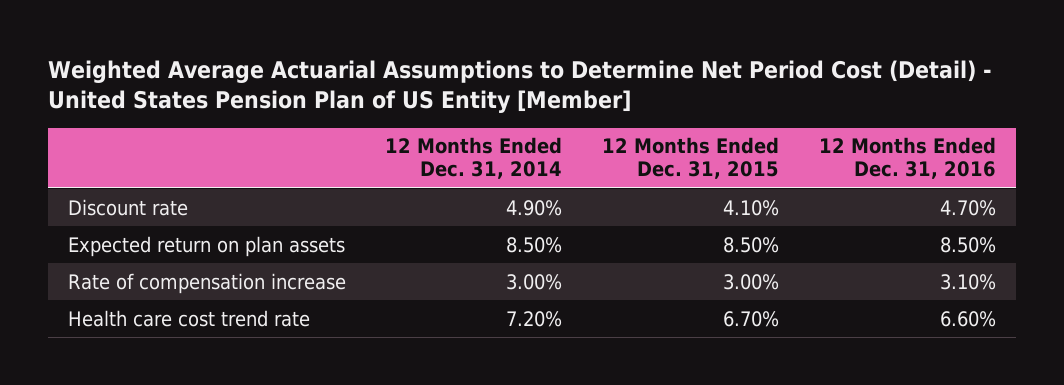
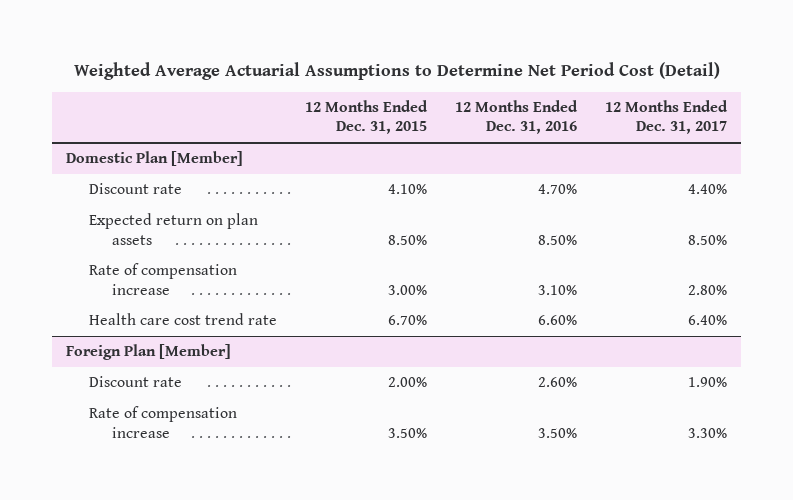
[47,59,992,114] Weighted Average Actuarial Assumptions to Determine Net Period Cost (Detail) - United States Pension Plan of US Entity [Member] -> [73,62,720,81] Weighted Average Actuarial Assumptions to Determine Net Period Cost (Detail)
[385,137,563,180] 12 Months Ended Dec. 31, 2014 -> none
none -> [604,100,728,135] 12 Months Ended Dec. 31, 2017
none -> [66,151,244,167] Domestic Plan [Member]
none -> [66,344,232,361] Foreign Plan [Member]
none -> [89,376,183,388] Discount rate
none -> [89,406,238,438] Rate of compensation increase

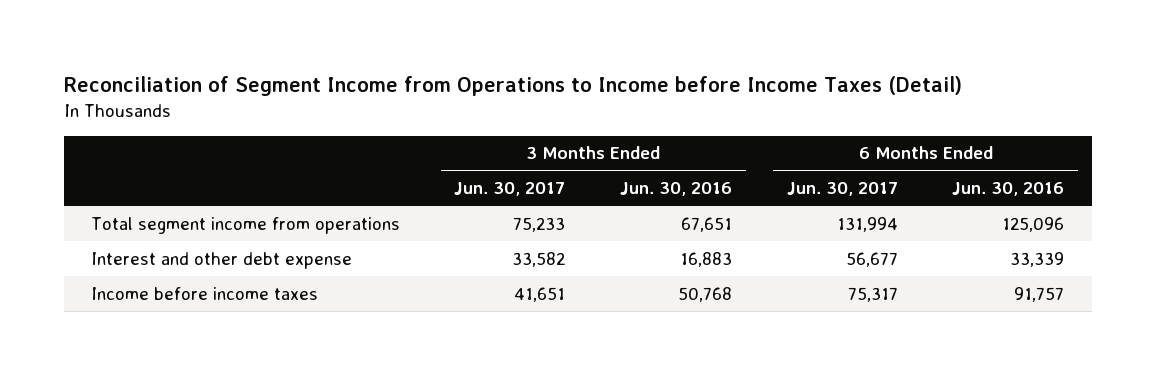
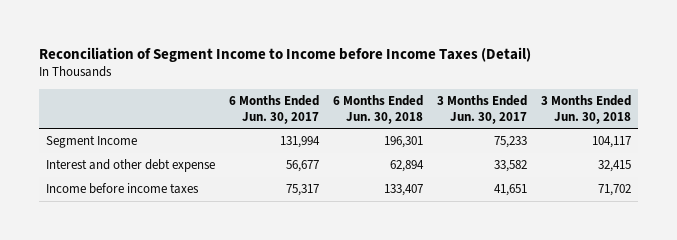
[63,76,962,97] Reconciliation of Segment Income from Operations to Income before Income Taxes (Detail) -> [38,46,531,62] Reconciliation of Segment Income to Income before Income Taxes (Detail)
[620,182,733,197] Jun. 30, 2016 -> none
[952,182,1065,197] Jun. 30, 2016 -> none
none -> [332,95,423,124] 6 Months Ended Jun. 30, 2018
none -> [541,95,632,124] 3 Months Ended Jun. 30, 2018
[90,216,400,234] Total segment income from operations -> [45,135,137,149] Segment Income

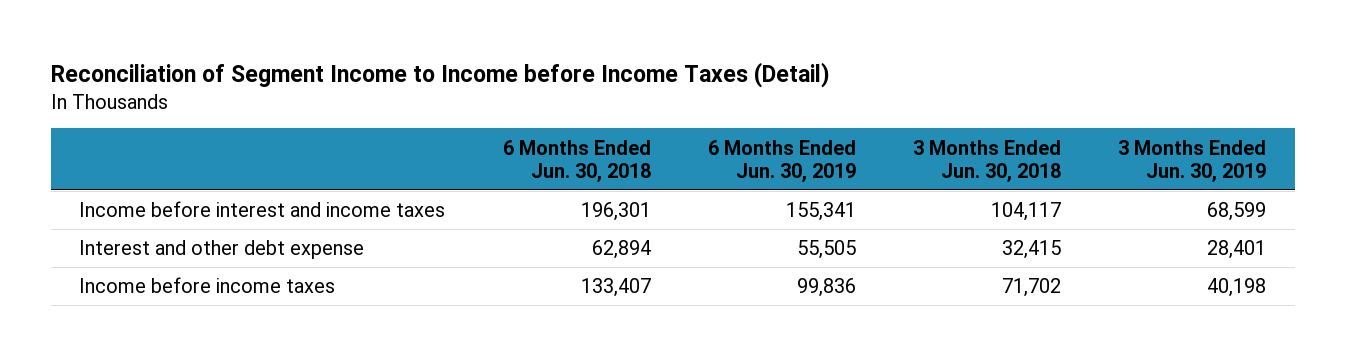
[228,95,319,124] 6 Months Ended Jun. 30, 2017 -> none
[437,95,528,124] 3 Months Ended Jun. 30, 2017 -> none
none -> [707,139,856,183] 6 Months Ended Jun. 30, 2019
none -> [1118,139,1267,183] 3 Months Ended Jun. 30, 2019
[45,135,137,149] Segment Income -> [79,201,446,218] Income before interest and income taxes

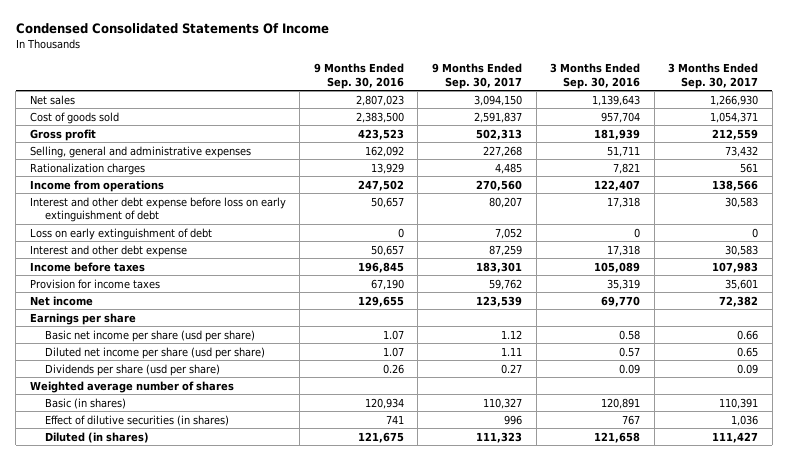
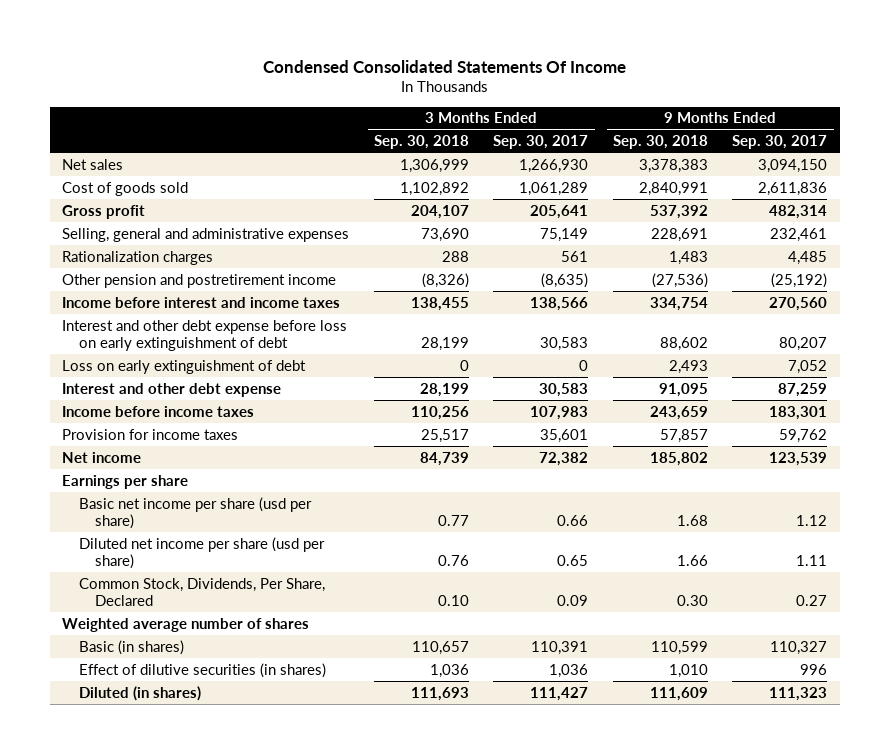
[313,62,404,89] 9 Months Ended Sep. 30, 2016 -> none
[550,62,641,89] 3 Months Ended Sep. 30, 2016 -> none
none -> [373,135,469,150] Sep. 30, 2018
none -> [612,135,708,150] Sep. 30, 2018
[473,111,522,123] 2,591,837 -> [758,181,828,196] 2,611,836
[710,111,759,123] 1,054,371 -> [519,181,589,196] 1,061,289
[475,128,522,140] 502,313 -> [769,204,828,219] 482,314
[712,128,759,140] 212,559 -> [530,204,589,219] 205,641
[482,145,522,157] 227,268 -> [770,227,828,242] 232,461
[725,145,759,157] 73,432 -> [540,227,589,242] 75,149
none -> [62,273,337,288] Other pension and postretirement income
[29,179,164,192] Income from operations -> [62,296,341,308] Income before interest and income taxes
[29,261,145,272] Income before taxes -> [62,405,255,417] Income before income taxes
[44,363,220,376] Dividends per share (usd per share) -> [78,577,325,606] Common Stock, Dividends, Per Share, Declared

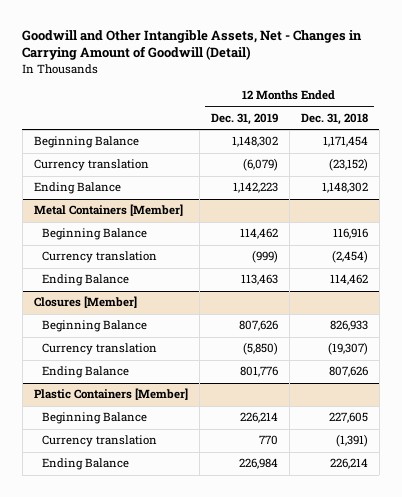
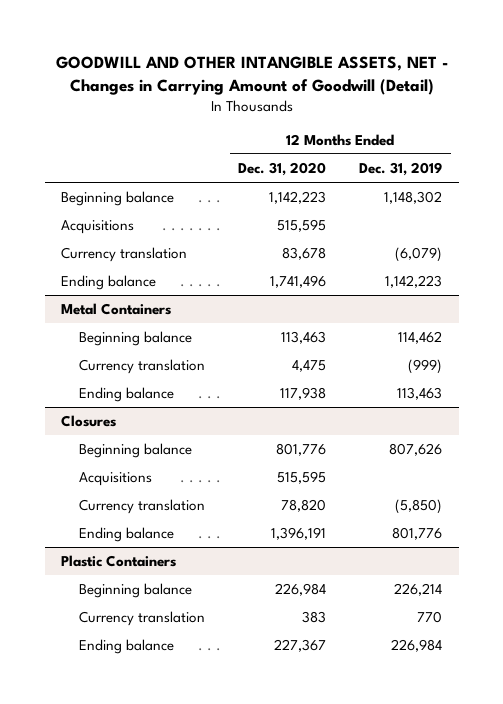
[22,29,363,61] Goodwill and Other Intangible Assets, Net - Changes in Carrying Amount of Goodwill (Detail) -> [55,55,448,95] GOODWILL AND OTHER INTANGIBLE ASSETS, NET - Changes in Carrying Amount of Goodwill (Detail)
[300,112,368,125] Dec. 31, 2018 -> none
none -> [238,161,327,176] Dec. 31, 2020
[33,136,139,149] Beginning Balance -> [61,191,175,207] Beginning balance
none -> [61,220,135,235] Acquisitions
[33,182,121,195] Ending Balance -> [61,275,157,291] Ending balance
[33,204,183,217] Metal Containers [Member] -> [61,303,172,316] Metal Containers
[42,228,148,241] Beginning Balance -> [78,331,192,347] Beginning balance
[42,274,130,287] Ending Balance -> [78,387,174,403] Ending balance
[33,296,137,309] Closures [Member] -> [61,415,117,428] Closures
[42,320,148,333] Beginning Balance -> [78,443,192,459] Beginning balance
none -> [78,472,152,487] Acquisitions
[42,366,130,379] Ending Balance -> [78,527,174,543] Ending balance
[33,388,188,401] Plastic Containers [Member] -> [61,555,177,568] Plastic Containers
[42,412,148,425] Beginning Balance -> [78,583,192,599] Beginning balance
[42,458,130,471] Ending Balance -> [78,639,174,655] Ending balance

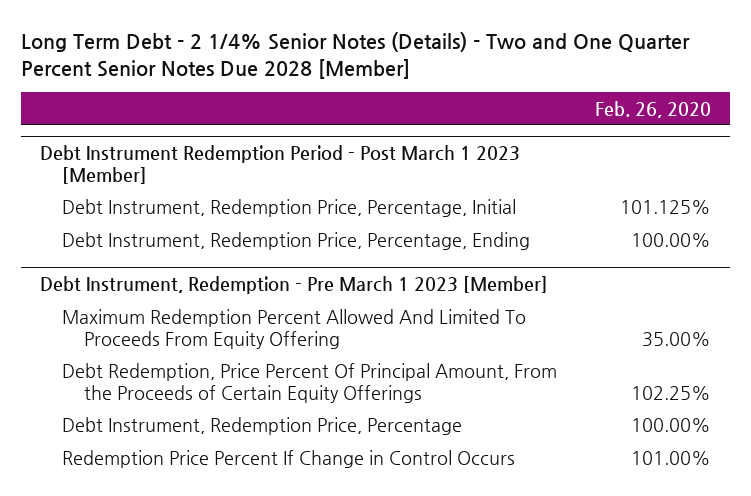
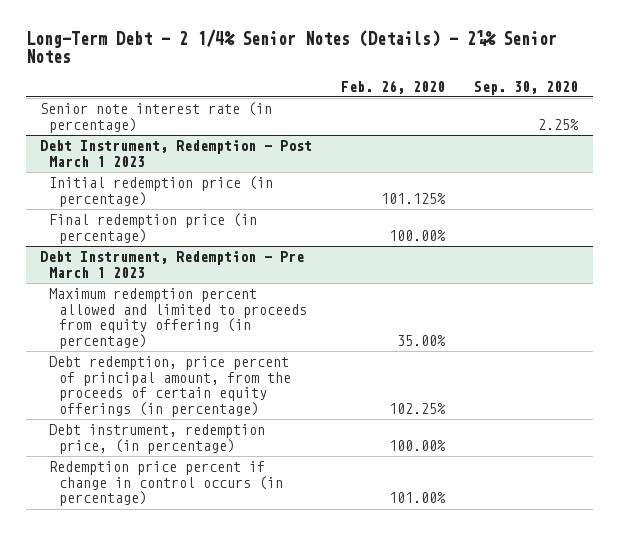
[21,32,691,79] Long Term Debt - 2 1/4% Senior Notes (Details) - Two and One Quarter Percent Senior Notes Due 2028 [Member] -> [25,28,557,64] Long-Term Debt - 2 1/4% Senior Notes (Details) - 2¼% Senior Notes
none -> [474,80,579,95] Sep. 30, 2020
none -> [40,102,273,133] Senior note interest rate (in percentage)
[40,145,521,185] Debt Instrument Redemption Period - Post March 1 2023 [Member] -> [40,140,313,167] Debt Instrument, Redemption - Post March 1 2023
[62,199,517,218] Debt Instrument, Redemption Price, Percentage, Initial -> [49,176,274,207] Initial redemption price (in percentage)
[62,232,531,251] Debt Instrument, Redemption Price, Percentage, Ending -> [49,213,258,244] Final redemption price (in percentage)
[40,276,549,295] Debt Instrument, Redemption - Pre March 1 2023 [Member] -> [40,251,305,278] Debt Instrument, Redemption - Pre March 1 2023
[62,309,527,350] Maximum Redemption Percent Allowed And Limited To Proceeds From Equity Offering -> [49,288,307,350] Maximum redemption percent allowed and limited to proceeds from equity offering (in percentage)
[62,363,558,404] Debt Redemption, Price Percent Of Principal Amount, From the Proceeds of Certain Equity Offerings -> [49,356,291,418] Debt redemption, price percent of principal amount, from the proceeds of certain equity offerings (in percentage)
[62,417,463,436] Debt Instrument, Redemption Price, Percentage -> [49,424,266,454] Debt instrument, redemption price, (in percentage)
[62,450,516,469] Redemption Price Percent If Change in Control Occurs -> [49,461,283,507] Redemption price percent if change in control occurs (in percentage)

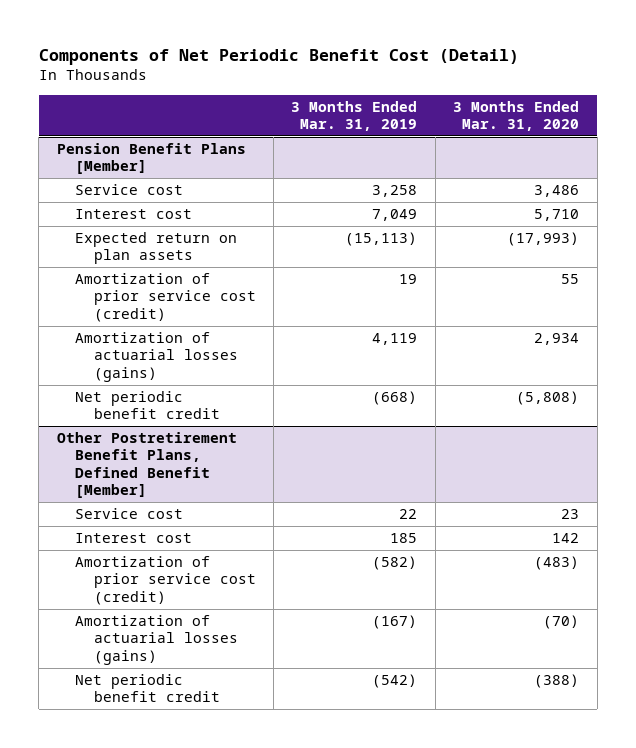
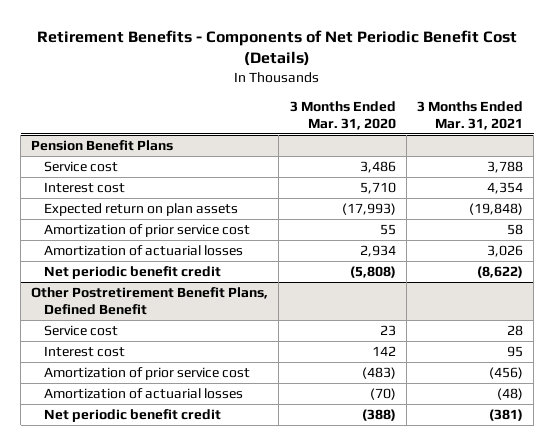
[38,49,519,66] Components of Net Periodic Benefit Cost (Detail) -> [37,29,518,67] Retirement Benefits - Components of Net Periodic Benefit Cost (Details)
[291,100,418,132] 3 Months Ended Mar. 31, 2019 -> none
none -> [417,100,524,131] 3 Months Ended Mar. 31, 2021
[56,142,246,175] Pension Benefit Plans [Member] -> [31,139,174,151] Pension Benefit Plans
[75,272,256,322] Amortization of prior service cost (credit) -> [43,223,250,237] Amortization of prior service cost
[75,331,238,382] Amortization of actuarial losses (gains) -> [43,244,243,256] Amortization of actuarial losses
[56,431,237,499] Other Postretirement Benefit Plans, Defined Benefit [Member] -> [31,286,269,316] Other Postretirement Benefit Plans, Defined Benefit
[75,555,256,605] Amortization of prior service cost (credit) -> [43,366,250,380] Amortization of prior service cost
[75,614,238,665] Amortization of actuarial losses (gains) -> [43,387,243,399] Amortization of actuarial losses

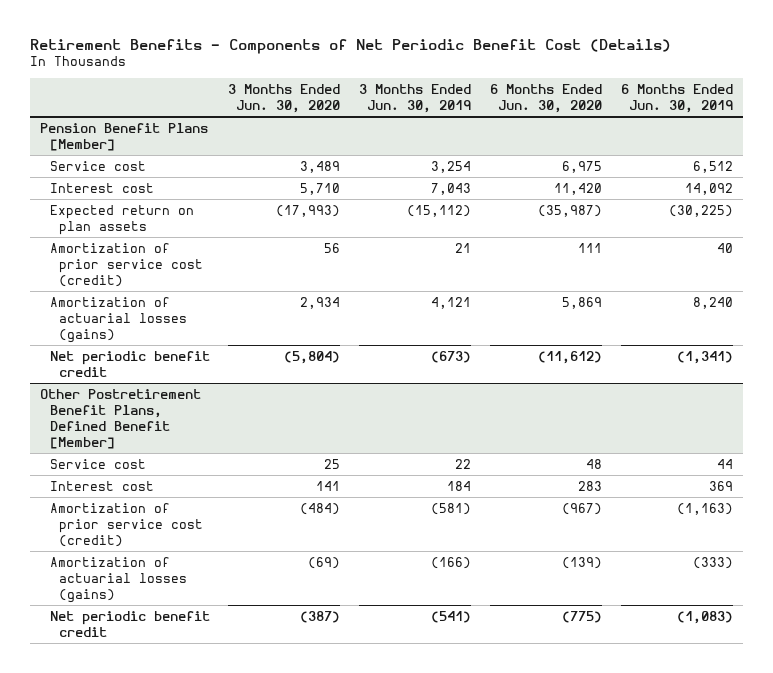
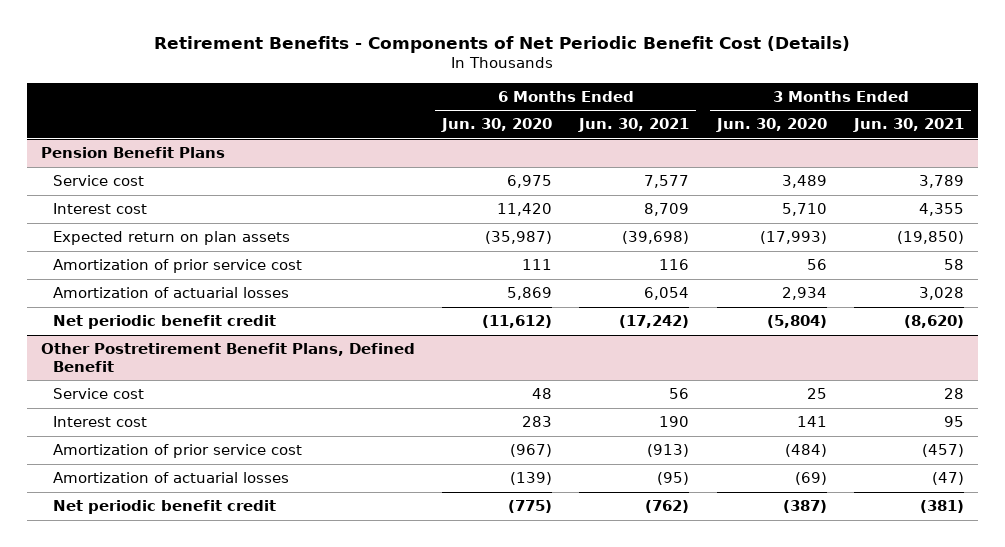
[359,84,472,114] 3 Months Ended Jun. 30, 2019 -> none
[621,84,734,114] 6 Months Ended Jun. 30, 2019 -> none
none -> [578,118,690,133] Jun. 30, 2021
none -> [853,118,965,133] Jun. 30, 2021
[39,122,208,151] Pension Benefit Plans [Member] -> [40,147,225,159] Pension Benefit Plans
[49,242,204,287] Amortization of prior service cost (credit) -> [53,259,303,274] Amortization of prior service cost
[49,296,188,343] Amortization of actuarial losses (gains) -> [53,287,290,299] Amortization of actuarial losses
[39,388,201,449] Other Postretirement Benefit Plans, Defined Benefit [Member] -> [40,343,415,372] Other Postretirement Benefit Plans, Defined Benefit
[49,502,204,547] Amortization of prior service cost (credit) -> [53,444,303,459] Amortization of prior service cost
[49,556,188,603] Amortization of actuarial losses (gains) -> [53,472,290,484] Amortization of actuarial losses

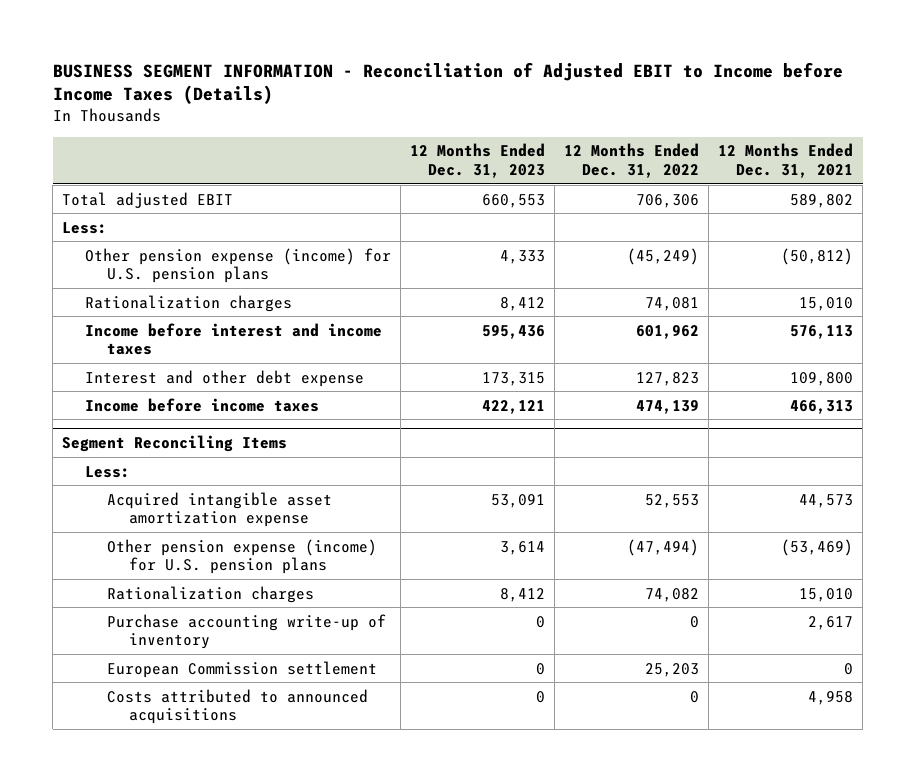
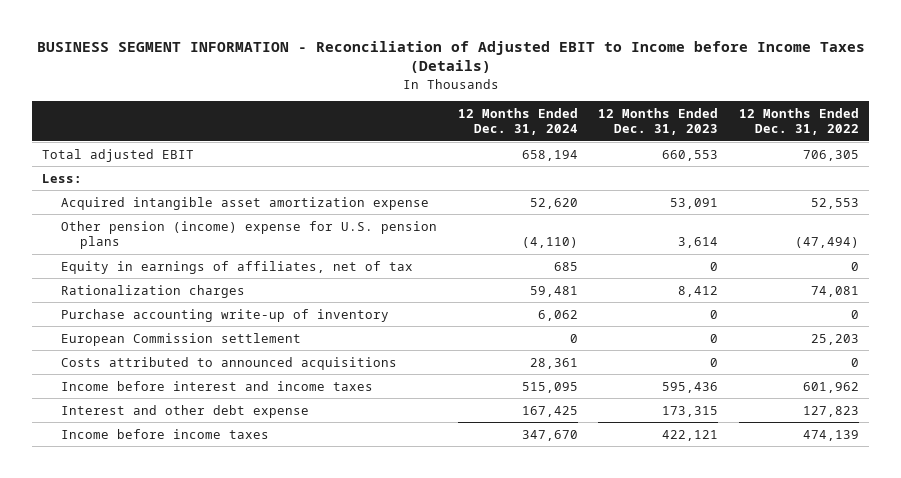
[717,143,853,178] 12 Months Ended Dec. 31, 2021 -> none
none -> [457,107,578,136] 12 Months Ended Dec. 31, 2024
[62,221,108,234] Less: -> none
[84,247,391,284] Other pension expense (income) for U.S. pension plans -> none
[62,434,288,452] Segment Reconciling Items -> none
[635,193,699,208] 706,306 -> [802,149,859,161] 706,305
[106,585,314,603] Rationalization charges -> none
[106,538,377,575] Other pension expense (income) for U.S. pension plans -> [61,220,438,250] Other pension (income) expense for U.S. pension plans
none -> [61,260,414,274] Equity in earnings of affiliates, net of tax
[84,294,292,312] Rationalization charges -> [61,284,246,298] Rationalization charges
[84,322,382,356] Income before interest and income taxes -> [61,380,374,391] Income before interest and income taxes
[84,369,364,387] Interest and other debt expense -> [61,404,310,418] Interest and other debt expense
[84,397,319,412] Income before income taxes -> [61,428,270,439] Income before income taxes

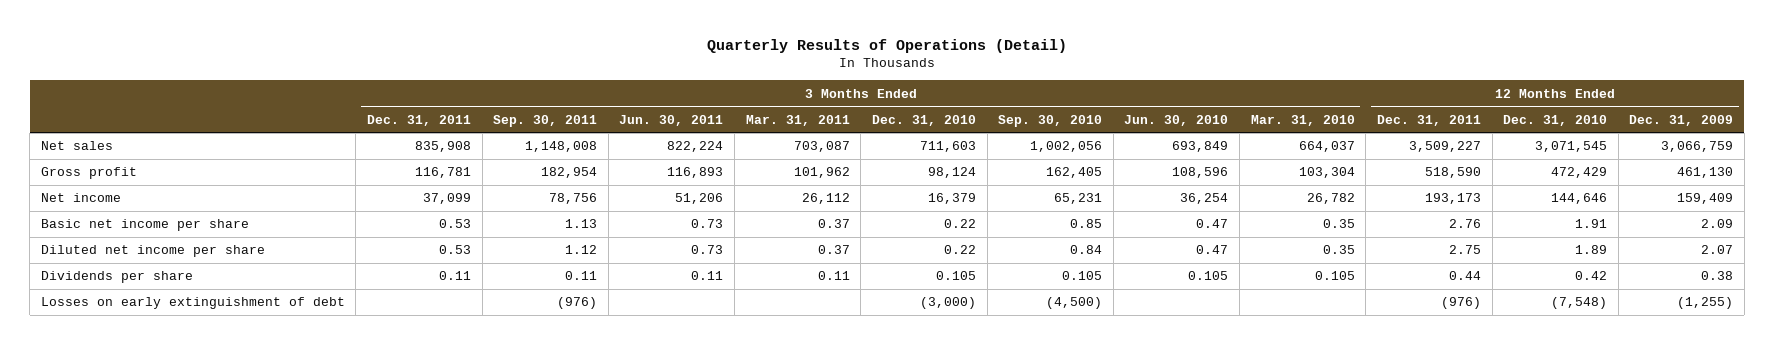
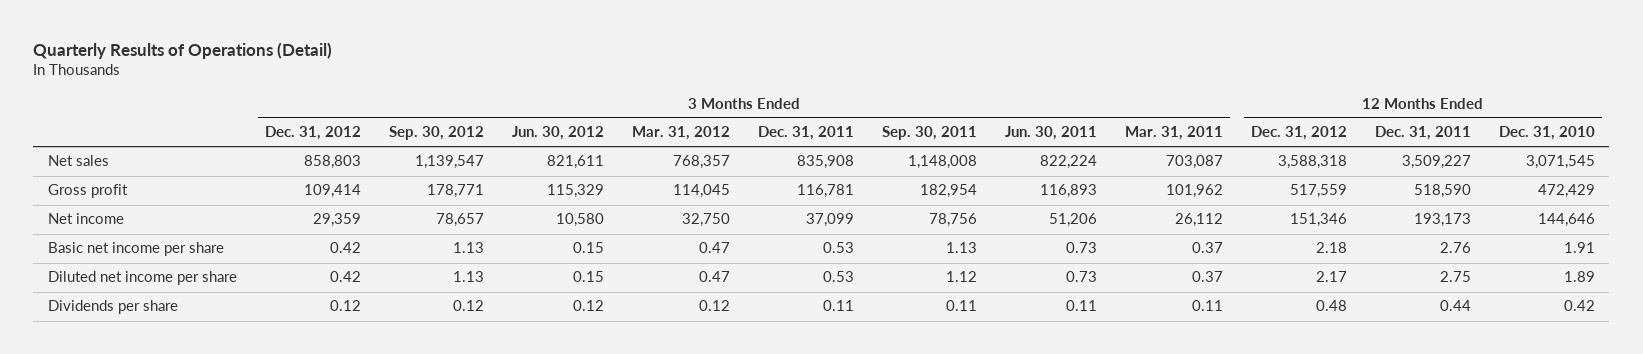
[871,114,976,126] Dec. 31, 2010 -> none
[998,114,1103,127] Sep. 30, 2010 -> none
[1124,114,1229,126] Jun. 30, 2010 -> none
[1250,114,1355,126] Mar. 31, 2010 -> none
[1629,114,1734,126] Dec. 31, 2009 -> none
none -> [264,126,361,141] Dec. 31, 2012
none -> [388,126,484,141] Sep. 30, 2012
none -> [511,126,604,141] Jun. 30, 2012
none -> [631,126,730,141] Mar. 31, 2012
none -> [1250,126,1347,141] Dec. 31, 2012
[40,297,345,310] Losses on early extinguishment of debt -> none

